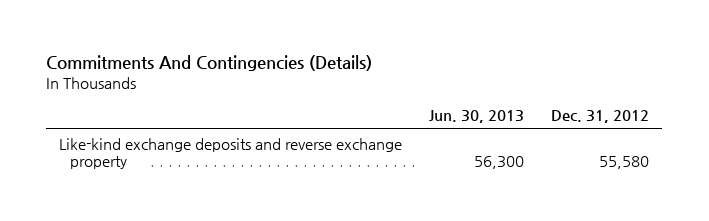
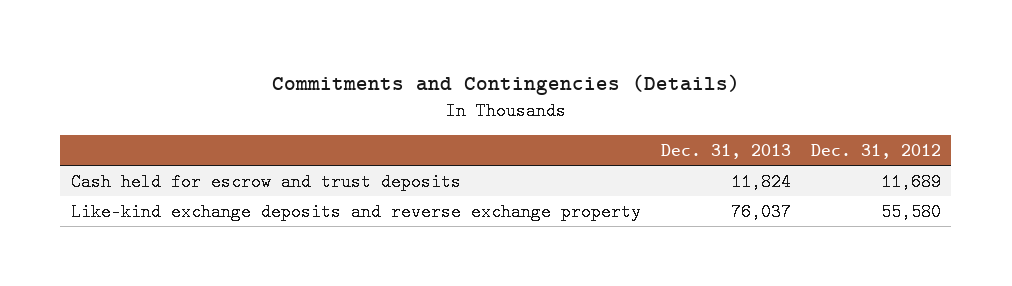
[46,55,373,72] Commitments And Contingencies (Details) -> [271,74,740,96] Commitments and Contingencies (Details)
[429,110,525,124] Jun. 30, 2013 -> none
none -> [660,143,791,159] Dec. 31, 2013
none -> [70,173,461,192] Cash held for escrow and trust deposits

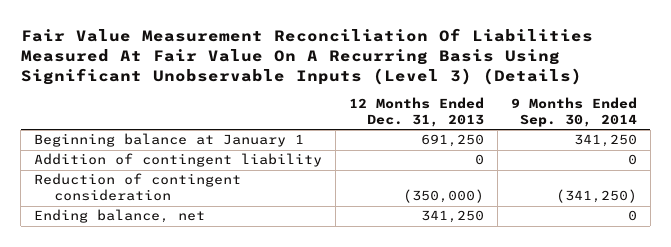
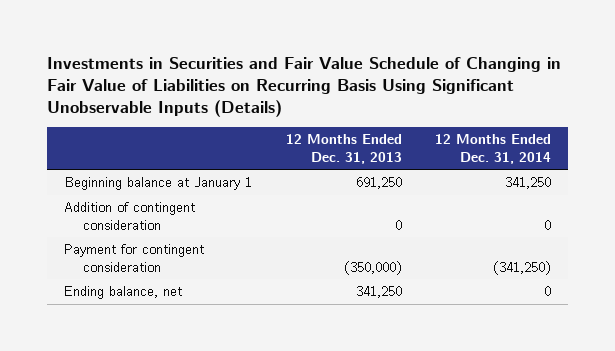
[20,27,593,85] Fair Value Measurement Reconciliation Of Liabilities Measured At Fair Value On A Recurring Basis Using Significant Unobservable Inputs (Level 3) (Details) -> [46,56,561,117] Investments in Securities and Fair Value Schedule of Changing in Fair Value of Liabilities on Recurring Basis Using Significant Unobservable Inputs (Details)
[510,97,637,127] 9 Months Ended Sep. 30, 2014 -> none
none -> [435,134,552,165] 12 Months Ended Dec. 31, 2014
[34,153,323,168] Addition of contingent liability -> [63,202,195,230] Addition of contingent consideration
[34,173,242,202] Reduction of contingent consideration -> [63,244,204,272] Payment for contingent consideration

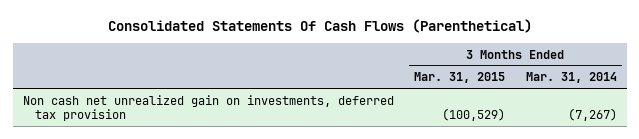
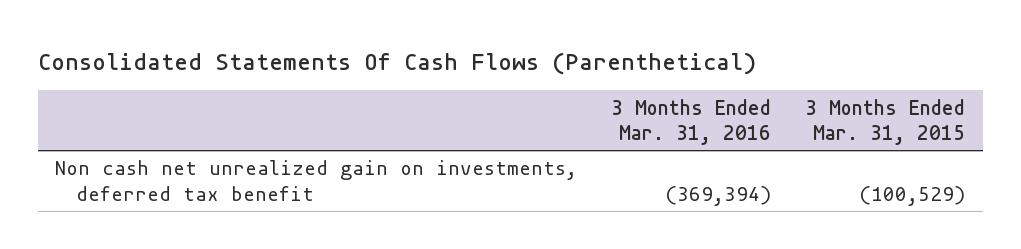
[525,72,617,84] Mar. 31, 2014 -> none
none -> [611,98,772,146] 3 Months Ended Mar. 31, 2016
[22,94,394,121] Non cash net unrealized gain on investments, deferred tax provision -> [55,160,578,201] Non cash net unrealized gain on investments, deferred tax benefit

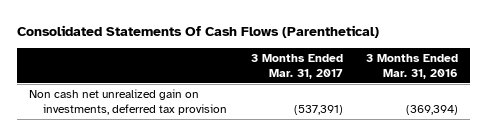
[805,98,966,146] 3 Months Ended Mar. 31, 2015 -> none
none -> [250,53,343,79] 3 Months Ended Mar. 31, 2017
[55,160,578,201] Non cash net unrealized gain on investments, deferred tax benefit -> [28,89,228,116] Non cash net unrealized gain on investments, deferred tax provision

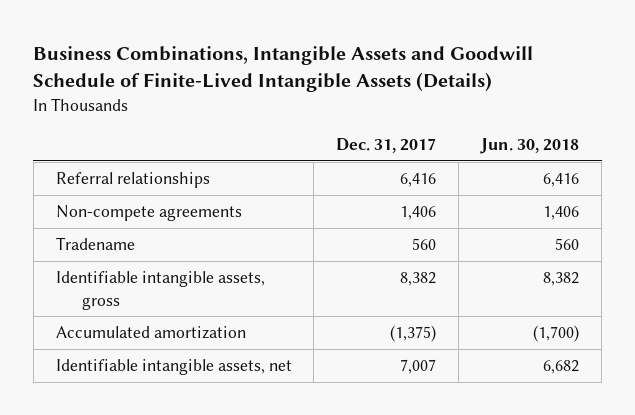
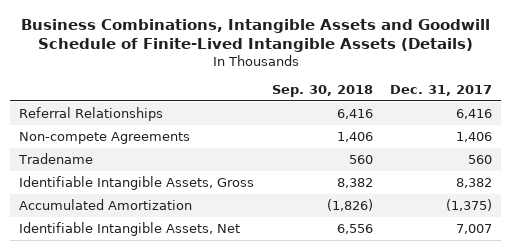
[480,138,580,155] Jun. 30, 2018 -> none
none -> [271,85,373,98] Sep. 30, 2018
[55,171,210,188] Referral relationships -> [19,106,164,121] Referral Relationships
[55,204,242,221] Non-compete agreements -> [19,131,191,144] Non-compete Agreements
[55,270,265,310] Identifiable intangible assets, gross -> [19,175,255,190] Identifiable Intangible Assets, Gross
[55,325,246,339] Accumulated amortization -> [19,198,193,210] Accumulated Amortization
[55,358,292,375] Identifiable intangible assets, net -> [19,221,241,236] Identifiable Intangible Assets, Net

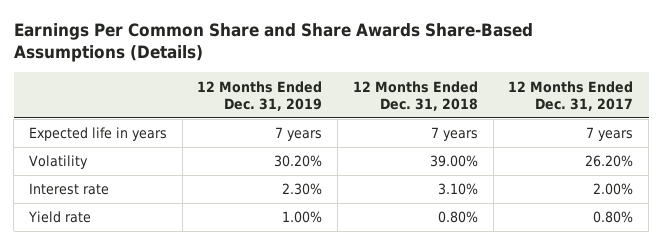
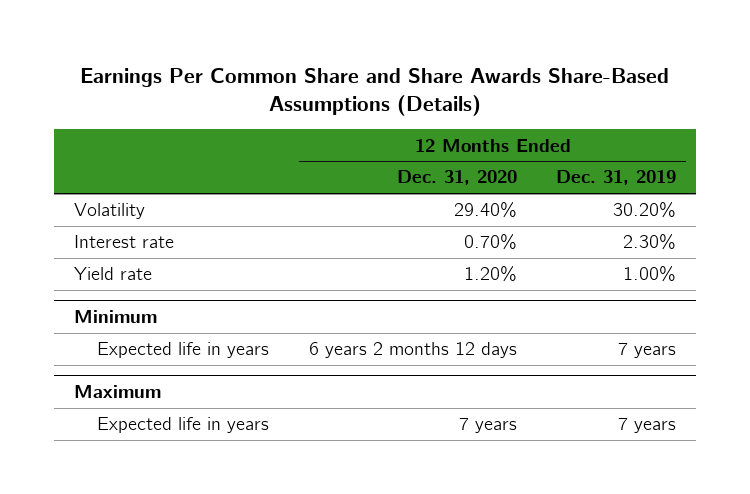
[352,80,478,111] 12 Months Ended Dec. 31, 2018 -> none
[508,80,634,111] 12 Months Ended Dec. 31, 2017 -> none
none -> [396,170,517,186] Dec. 31, 2020
[28,127,167,142] Expected life in years -> none
none -> [74,310,158,324] Minimum
none -> [97,342,270,359] Expected life in years
none -> [74,385,162,399] Maximum
none -> [97,417,270,434] Expected life in years

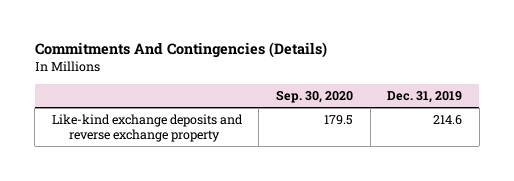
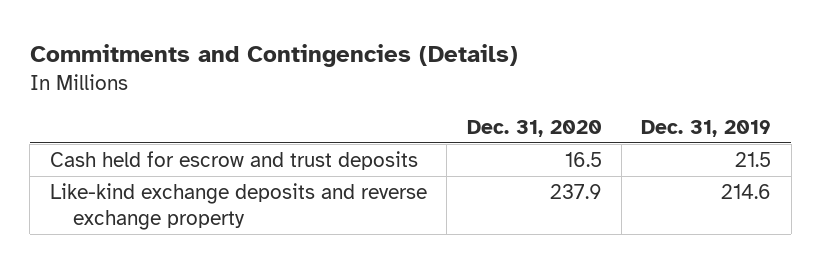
[34,42,327,59] Commitments And Contingencies (Details) -> [29,44,518,68] Commitments and Contingencies (Details)
[276,90,354,104] Sep. 30, 2020 -> none
none -> [466,119,602,137] Dec. 31, 2020
none -> [49,150,418,170] Cash held for escrow and trust deposits

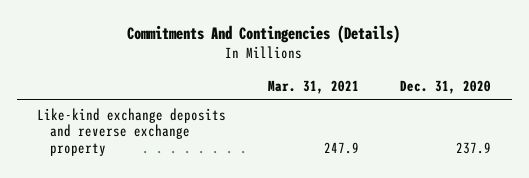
[29,44,518,68] Commitments and Contingencies (Details) -> [127,24,401,43] Commitments And Contingencies (Details)
[641,119,772,137] Dec. 31, 2019 -> none
none -> [267,80,359,95] Mar. 31, 2021
[49,150,418,170] Cash held for escrow and trust deposits -> none

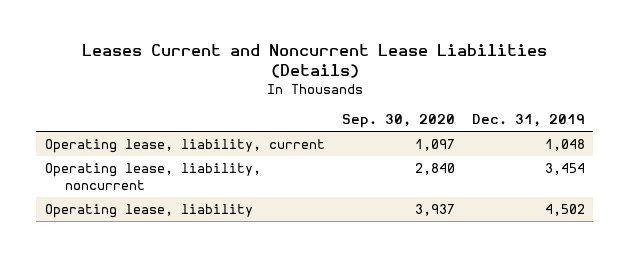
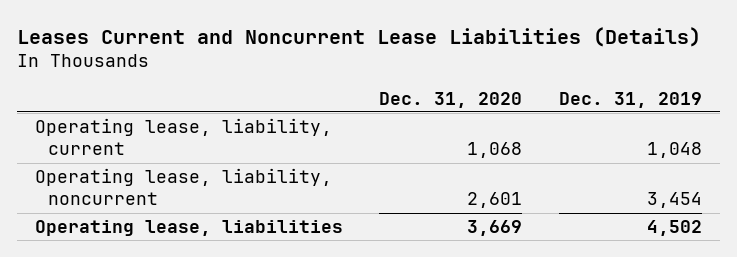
[341,113,455,128] Sep. 30, 2020 -> none
none -> [379,91,523,108] Dec. 31, 2020
[44,204,253,219] Operating lease, liability -> [35,219,344,236] Operating lease, liabilities

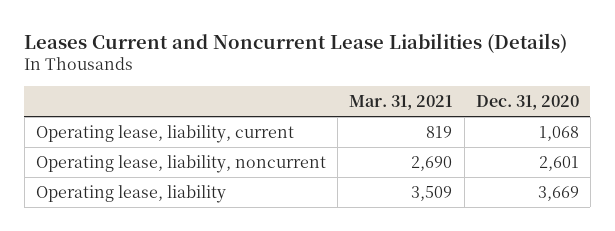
[558,91,702,108] Dec. 31, 2019 -> none
none -> [349,95,453,111] Mar. 31, 2021
[35,219,344,236] Operating lease, liabilities -> [35,184,226,203] Operating lease, liability

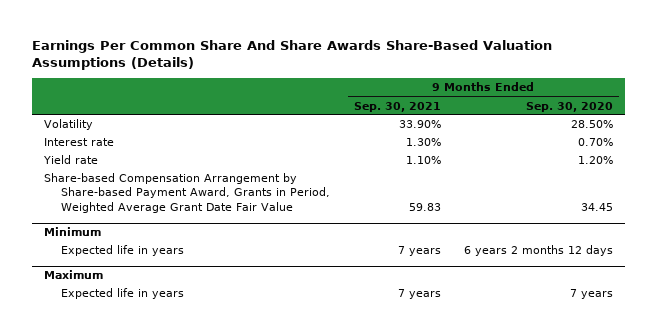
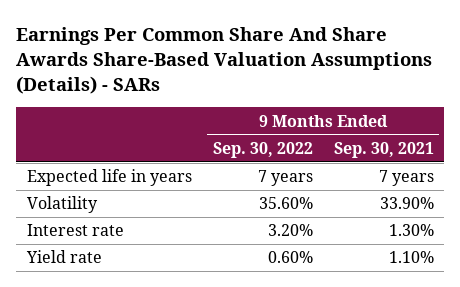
[32,39,553,71] Earnings Per Common Share And Share Awards Share-Based Valuation Assumptions (Details) -> [16,27,433,95] Earnings Per Common Share And Share Awards Share-Based Valuation Assumptions (Details) - SARs
[526,101,614,112] Sep. 30, 2020 -> none
none -> [212,141,313,158] Sep. 30, 2022
none -> [26,169,192,187] Expected life in years
[44,173,330,213] Share-based Compensation Arrangement by Share-based Payment Award, Grants in Period, Weighted Average Grant Date Fair Value -> none
[44,227,102,237] Minimum -> none
[60,245,184,257] Expected life in years -> none
[44,270,104,280] Maximum -> none
[60,288,184,300] Expected life in years -> none

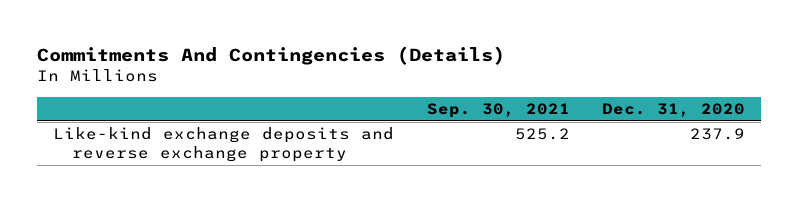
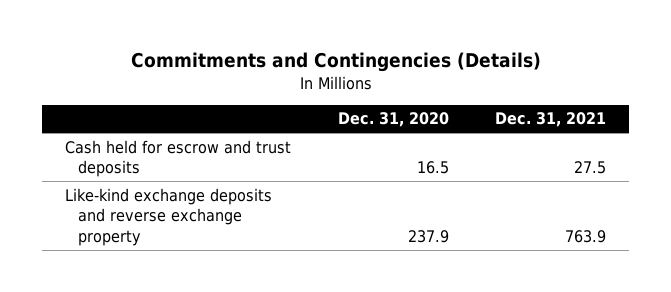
[37,45,506,65] Commitments And Contingencies (Details) -> [130,52,541,73] Commitments and Contingencies (Details)
[426,103,570,119] Sep. 30, 2021 -> none
none -> [495,112,607,128] Dec. 31, 2021
none -> [65,139,292,178] Cash held for escrow and trust deposits

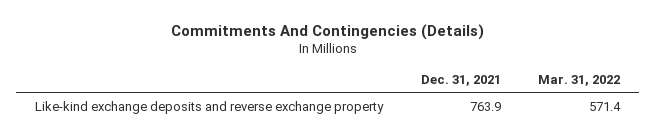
[130,52,541,73] Commitments and Contingencies (Details) -> [170,23,484,40] Commitments And Contingencies (Details)
[337,112,449,128] Dec. 31, 2020 -> none
none -> [538,74,621,86] Mar. 31, 2022
[65,139,292,178] Cash held for escrow and trust deposits -> none

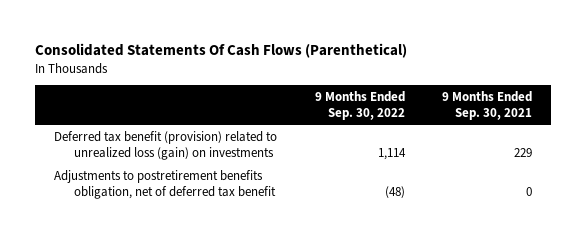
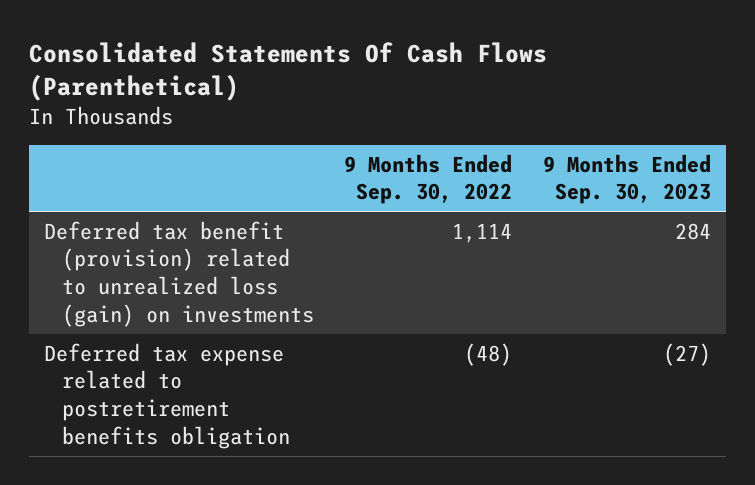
[442,91,533,121] 9 Months Ended Sep. 30, 2021 -> none
none -> [543,153,712,205] 9 Months Ended Sep. 30, 2023
[54,169,276,199] Adjustments to postretirement benefits obligation, net of deferred tax benefit -> [44,342,290,449] Deferred tax expense related to postretirement benefits obligation

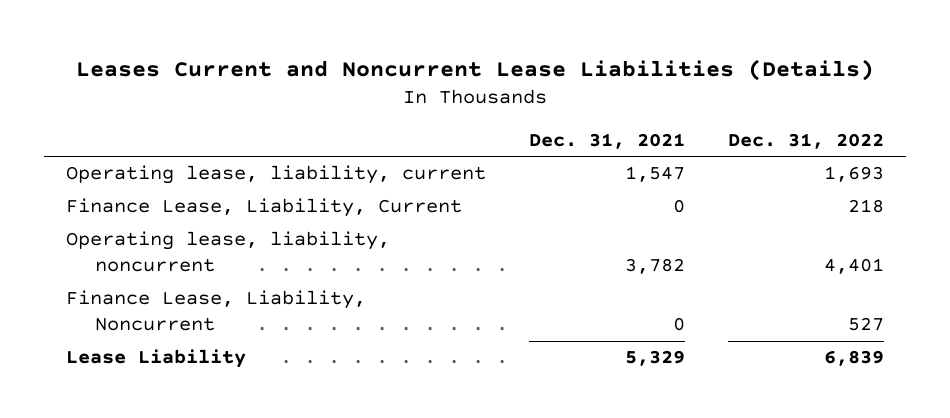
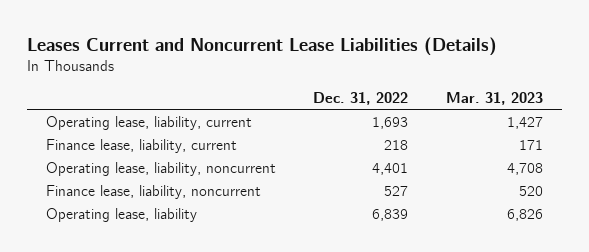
[529,132,686,149] Dec. 31, 2021 -> none
none -> [445,92,543,106] Mar. 31, 2023
[66,198,463,218] Finance Lease, Liability, Current -> [45,138,237,153] Finance lease, liability, current
[66,290,367,332] Finance Lease, Liability, Noncurrent -> [45,184,261,199] Finance lease, liability, noncurrent
[66,349,247,369] Lease Liability -> [45,207,197,222] Operating lease, liability

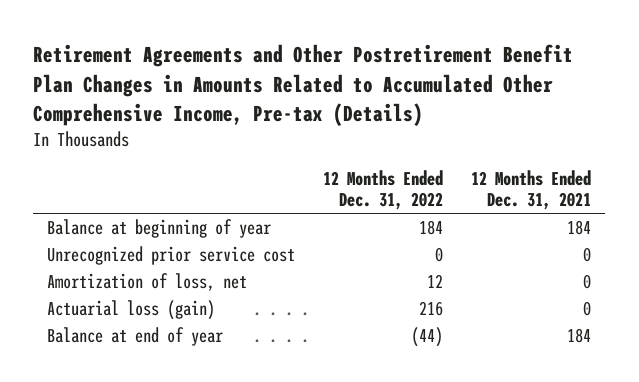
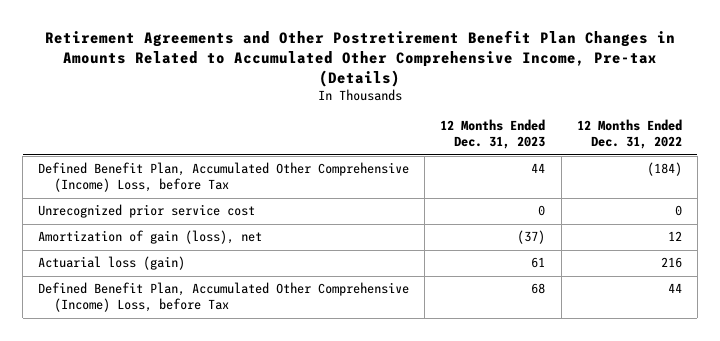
[471,169,592,211] 12 Months Ended Dec. 31, 2021 -> none
none -> [440,119,546,150] 12 Months Ended Dec. 31, 2023
[47,219,272,239] Balance at beginning of year -> none
none -> [38,162,410,193] Defined Benefit Plan, Accumulated Other Comprehensive (Income) Loss, before Tax
[47,273,248,292] Amortization of loss, net -> [38,230,263,245] Amortization of gain (loss), net
[47,327,224,347] Balance at end of year -> none
none -> [38,282,410,313] Defined Benefit Plan, Accumulated Other Comprehensive (Income) Loss, before Tax

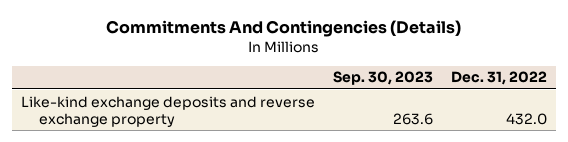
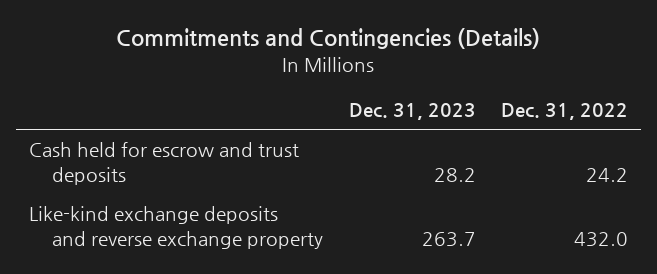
[105,20,461,38] Commitments And Contingencies (Details) -> [116,28,541,50] Commitments and Contingencies (Details)
[332,71,433,86] Sep. 30, 2023 -> none
none -> [348,103,476,121] Dec. 31, 2023
none -> [28,142,299,185] Cash held for escrow and trust deposits

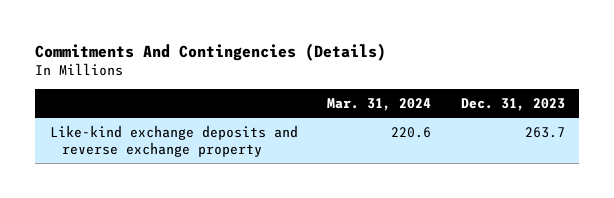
[116,28,541,50] Commitments and Contingencies (Details) -> [34,42,386,61] Commitments And Contingencies (Details)
[501,103,629,121] Dec. 31, 2022 -> none
none -> [327,98,432,112] Mar. 31, 2024
[28,142,299,185] Cash held for escrow and trust deposits -> none

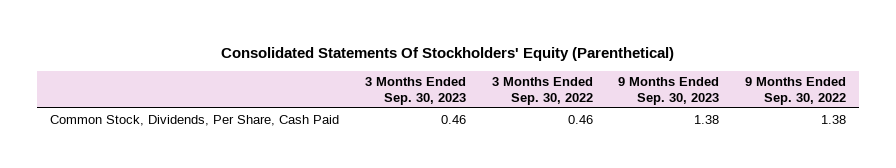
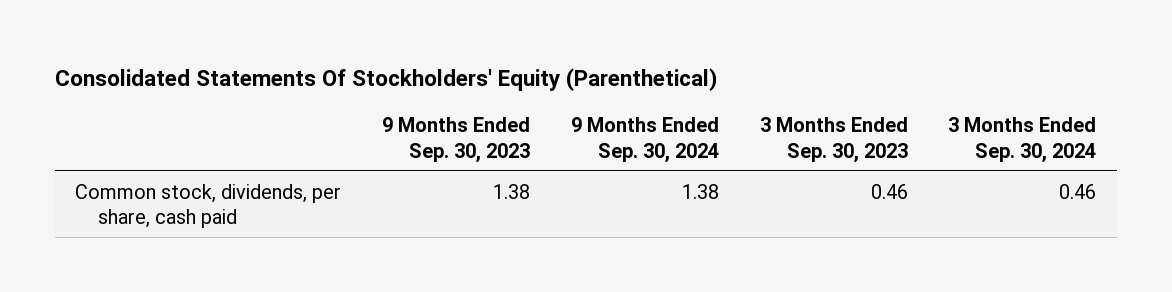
[491,77,593,105] 3 Months Ended Sep. 30, 2022 -> none
[745,77,847,105] 9 Months Ended Sep. 30, 2022 -> none
none -> [570,117,719,163] 9 Months Ended Sep. 30, 2024
none -> [948,117,1097,163] 3 Months Ended Sep. 30, 2024
[50,115,340,127] Common Stock, Dividends, Per Share, Cash Paid -> [75,183,342,229] Common stock, dividends, per share, cash paid

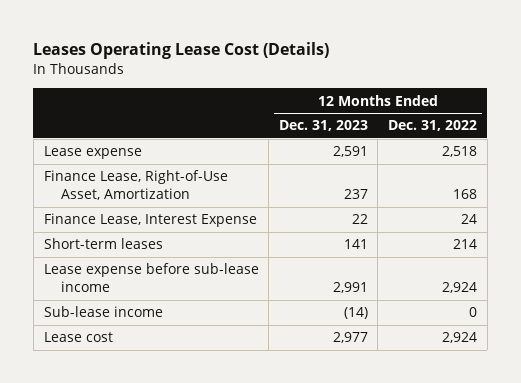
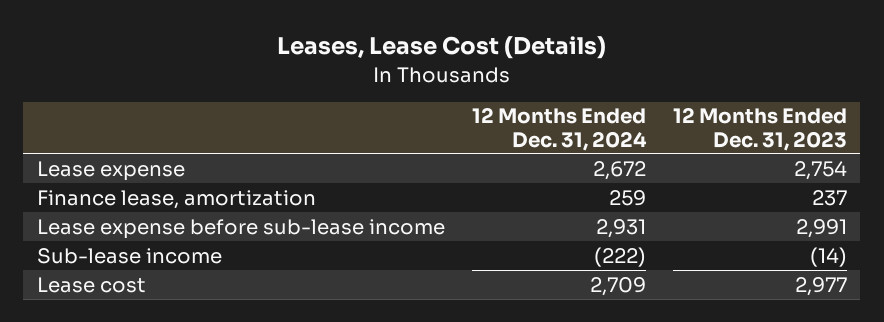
[33,42,330,60] Leases Operating Lease Cost (Details) -> [276,36,606,60] Leases, Lease Cost (Details)
[387,120,477,132] Dec. 31, 2022 -> none
none -> [471,107,647,151] 12 Months Ended Dec. 31, 2024
[43,213,257,228] Finance Lease, Interest Expense -> none
[43,238,163,250] Short-term leases -> none
[332,146,368,158] 2,591 -> [793,160,847,180] 2,754
[43,170,228,201] Finance Lease, Right-of-Use Asset, Amortization -> [36,189,316,209] Finance lease, amortization

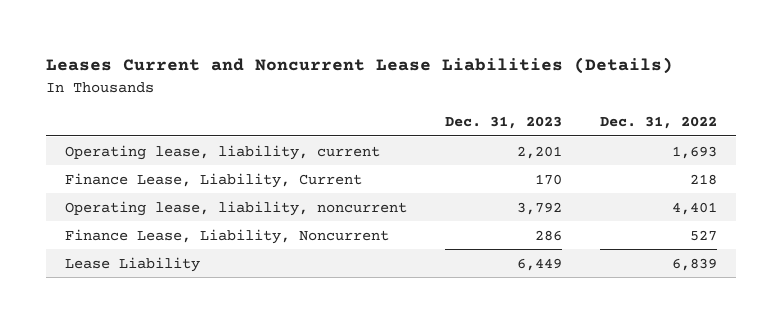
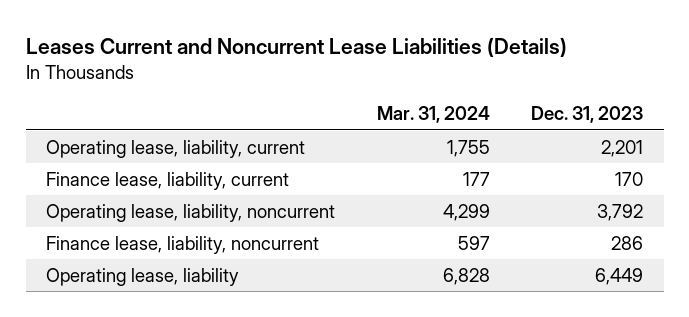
[600,116,718,130] Dec. 31, 2022 -> none
none -> [376,106,490,124] Mar. 31, 2024
[65,172,363,188] Finance Lease, Liability, Current -> [46,171,290,190] Finance lease, liability, current
[65,228,390,244] Finance Lease, Liability, Noncurrent -> [46,235,320,254] Finance lease, liability, noncurrent
[65,256,201,272] Lease Liability -> [46,267,240,286] Operating lease, liability

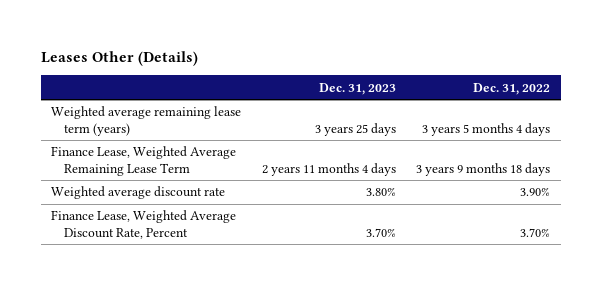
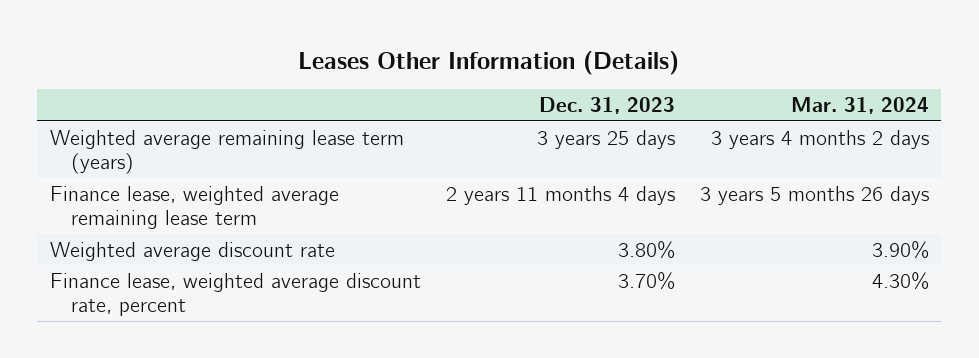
[40,50,198,66] Leases Other (Details) -> [298,51,680,76] Leases Other Information (Details)
[473,82,551,95] Dec. 31, 2022 -> none
none -> [790,97,929,115] Mar. 31, 2024
[51,146,237,176] Finance Lease, Weighted Average Remaining Lease Term -> [49,185,339,230] Finance lease, weighted average remaining lease term
[51,210,237,239] Finance Lease, Weighted Average Discount Rate, Percent -> [49,272,421,317] Finance lease, weighted average discount rate, percent

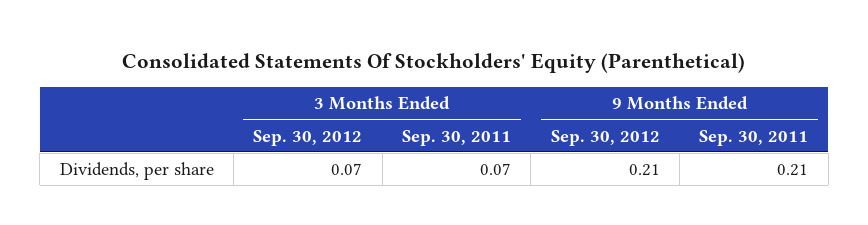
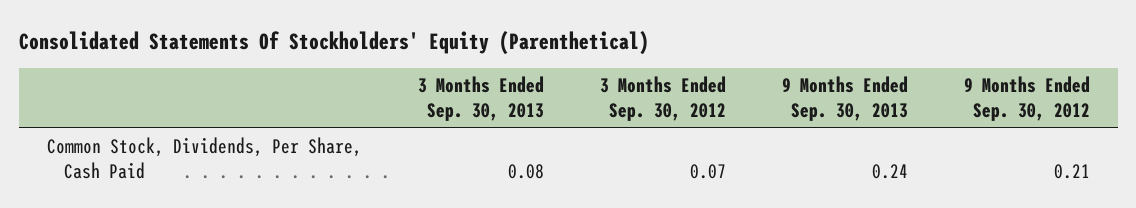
[402,129,512,146] Sep. 30, 2011 -> none
[699,129,809,146] Sep. 30, 2011 -> none
none -> [417,76,544,121] 3 Months Ended Sep. 30, 2013
none -> [781,76,908,121] 9 Months Ended Sep. 30, 2013
[59,162,214,181] Dividends, per share -> [46,137,362,179] Common Stock, Dividends, Per Share, Cash Paid

